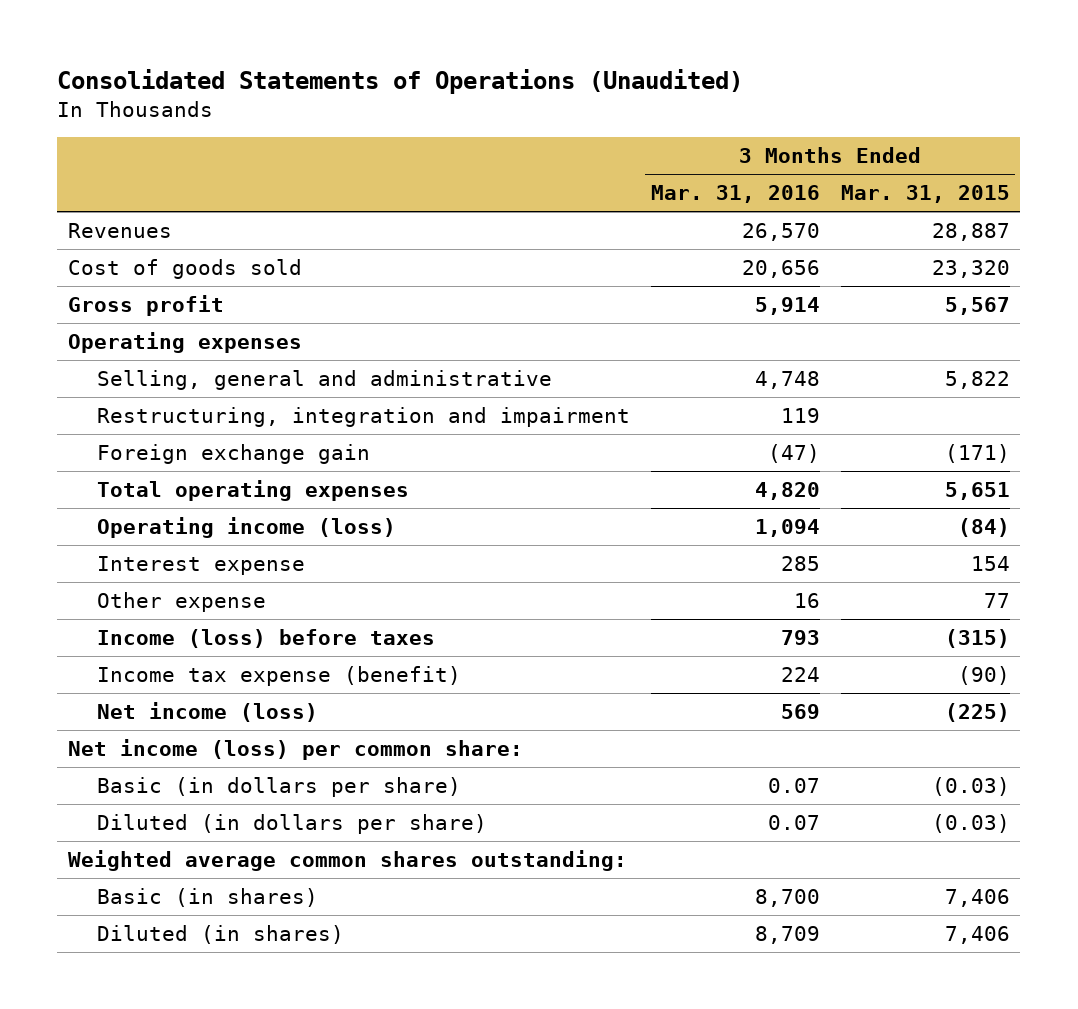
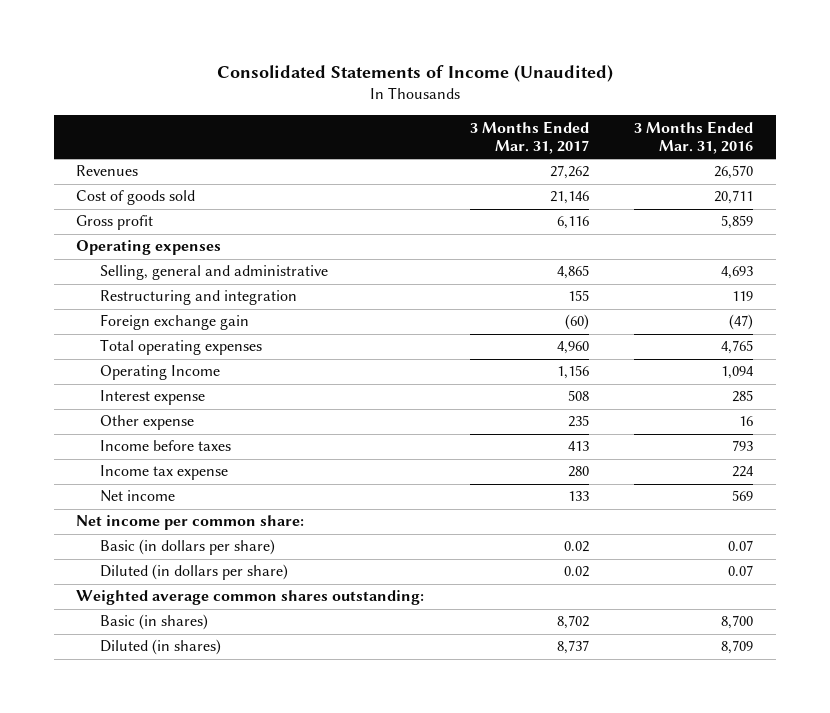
[57,69,744,95] Consolidated Statements of Operations (Unaudited) -> [216,65,613,83] Consolidated Statements of Income (Unaudited)
[840,185,1010,204] Mar. 31, 2015 -> none
none -> [469,120,589,154] 3 Months Ended Mar. 31, 2017
[741,259,820,278] 20,656 -> [714,190,754,205] 20,711
[754,296,820,315] 5,914 -> [721,215,754,230] 5,859
[754,370,820,389] 4,748 -> [721,266,754,280] 4,693
[96,406,630,427] Restructuring, integration and impairment -> [100,290,298,306] Restructuring and integration
[754,481,820,500] 4,820 -> [721,340,754,355] 4,765
[96,516,396,538] Operating income (loss) -> [100,365,221,381] Operating Income
[96,628,435,648] Income (loss) before taxes -> [100,440,232,452] Income before taxes
[96,665,461,686] Income tax expense (benefit) -> [100,465,229,481] Income tax expense
[96,701,318,722] Net income (loss) -> [100,490,176,503] Net income
[67,738,523,760] Net income (loss) per common share: -> [76,515,305,531] Net income per common share:

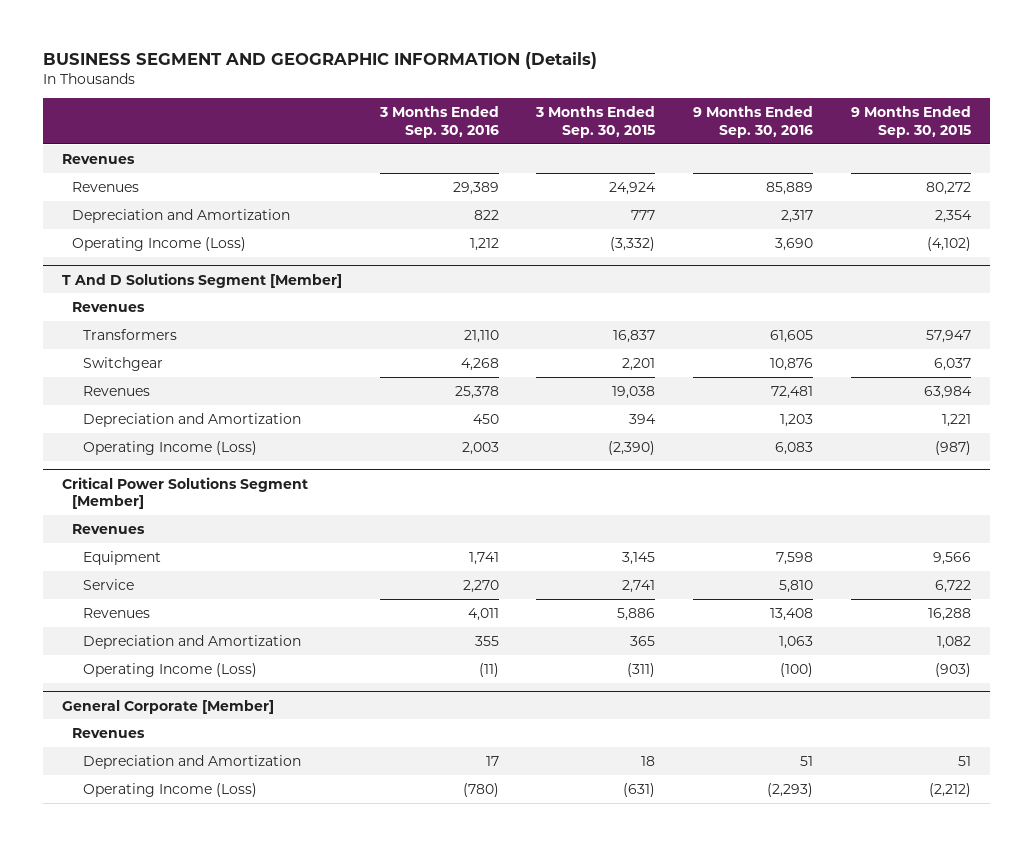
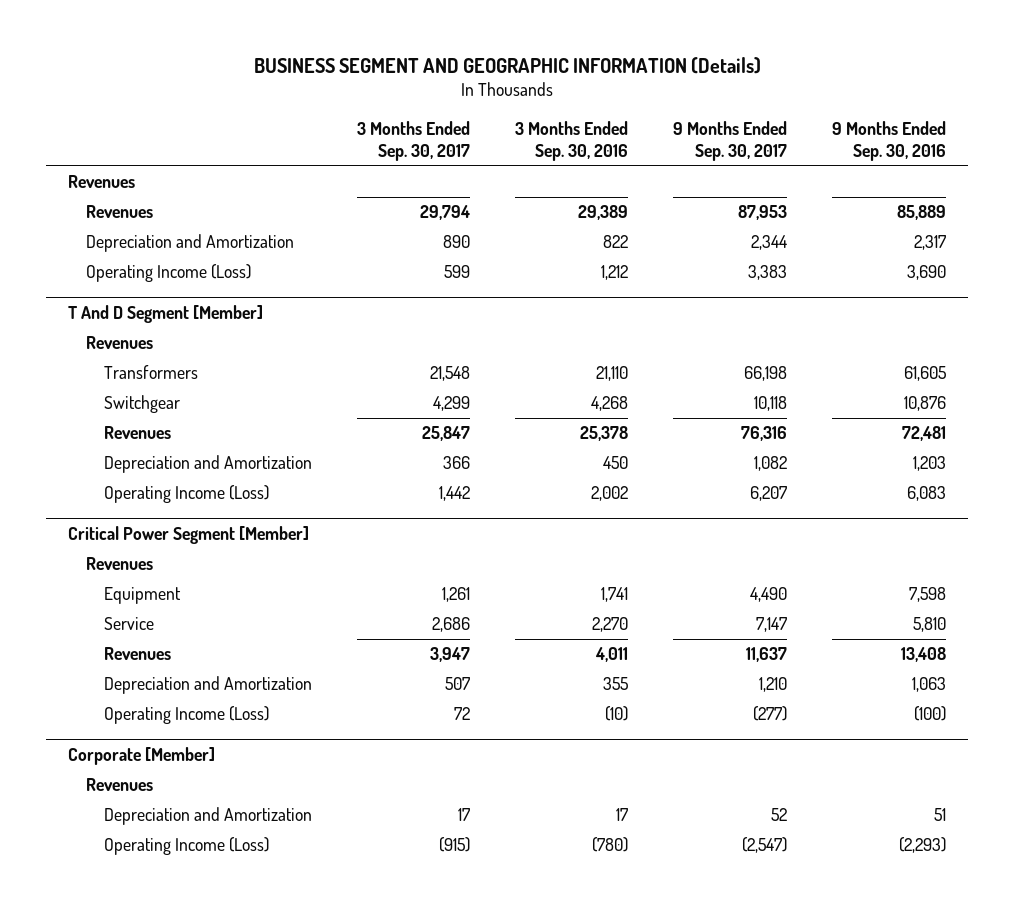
[535,106,656,138] 3 Months Ended Sep. 30, 2015 -> none
[851,106,972,138] 9 Months Ended Sep. 30, 2015 -> none
none -> [356,121,470,161] 3 Months Ended Sep. 30, 2017
none -> [672,121,787,161] 9 Months Ended Sep. 30, 2017
[61,272,342,288] T And D Solutions Segment [Member] -> [68,305,264,324] T And D Segment [Member]
[461,441,499,455] 2,003 -> [590,486,628,502] 2,002
[61,476,308,510] Critical Power Solutions Segment [Member] -> [68,526,310,545] Critical Power Segment [Member]
[478,662,499,677] (11) -> [604,706,628,722] (10)
[61,699,274,714] General Corporate [Member] -> [68,747,216,766] Corporate [Member]

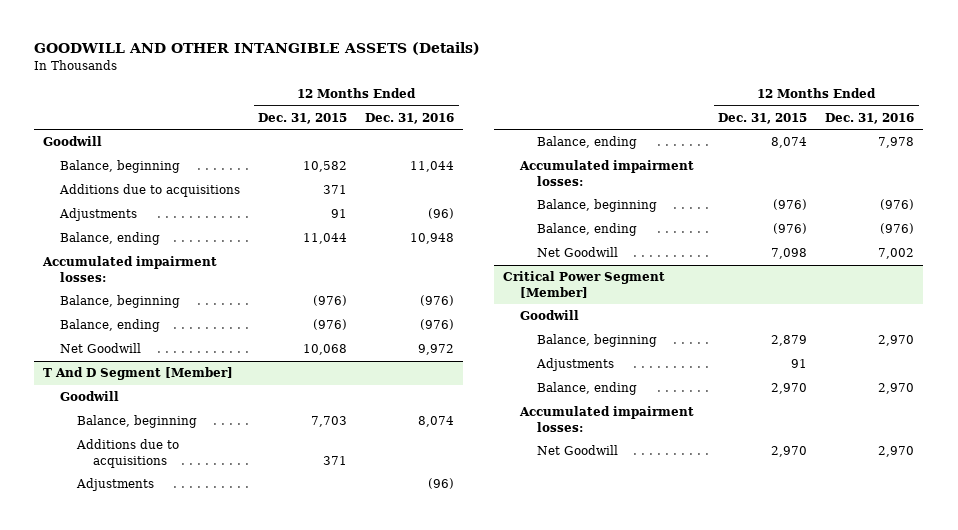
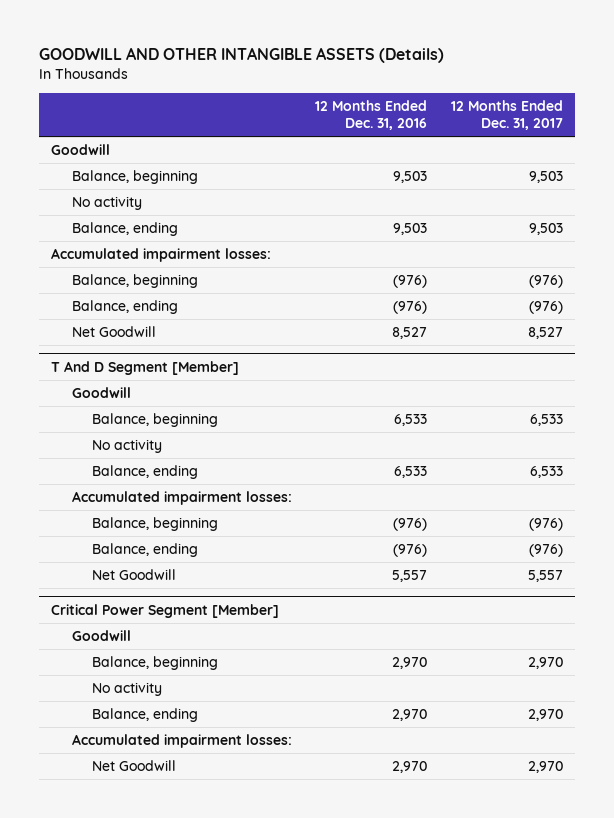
[258,112,348,124] Dec. 31, 2015 -> none
none -> [450,99,563,131] 12 Months Ended Dec. 31, 2017
[58,184,240,198] Additions due to acquisitions -> none
[58,208,137,222] Adjustments -> none
[410,161,455,173] 11,044 -> [393,170,428,183] 9,503
none -> [71,195,142,210] No activity
[410,233,455,245] 10,948 -> [393,222,428,235] 9,503
[418,344,455,356] 9,972 -> [392,326,428,339] 8,527
[75,439,179,468] Additions due to acquisitions -> none
[75,478,154,492] Adjustments -> none
[418,416,455,428] 8,074 -> [394,413,428,426] 6,533
none -> [92,438,163,453] No activity
[878,137,915,149] 7,978 -> [394,465,428,478] 6,533
[878,248,915,260] 7,002 -> [392,569,428,582] 5,557
[535,358,614,372] Adjustments -> none
none -> [92,681,163,696] No activity

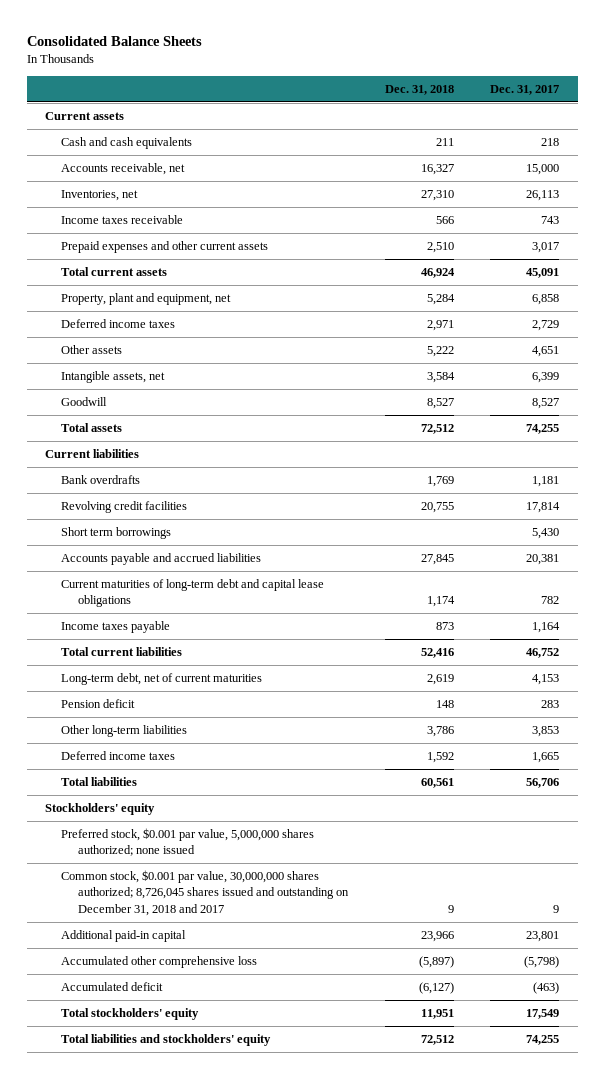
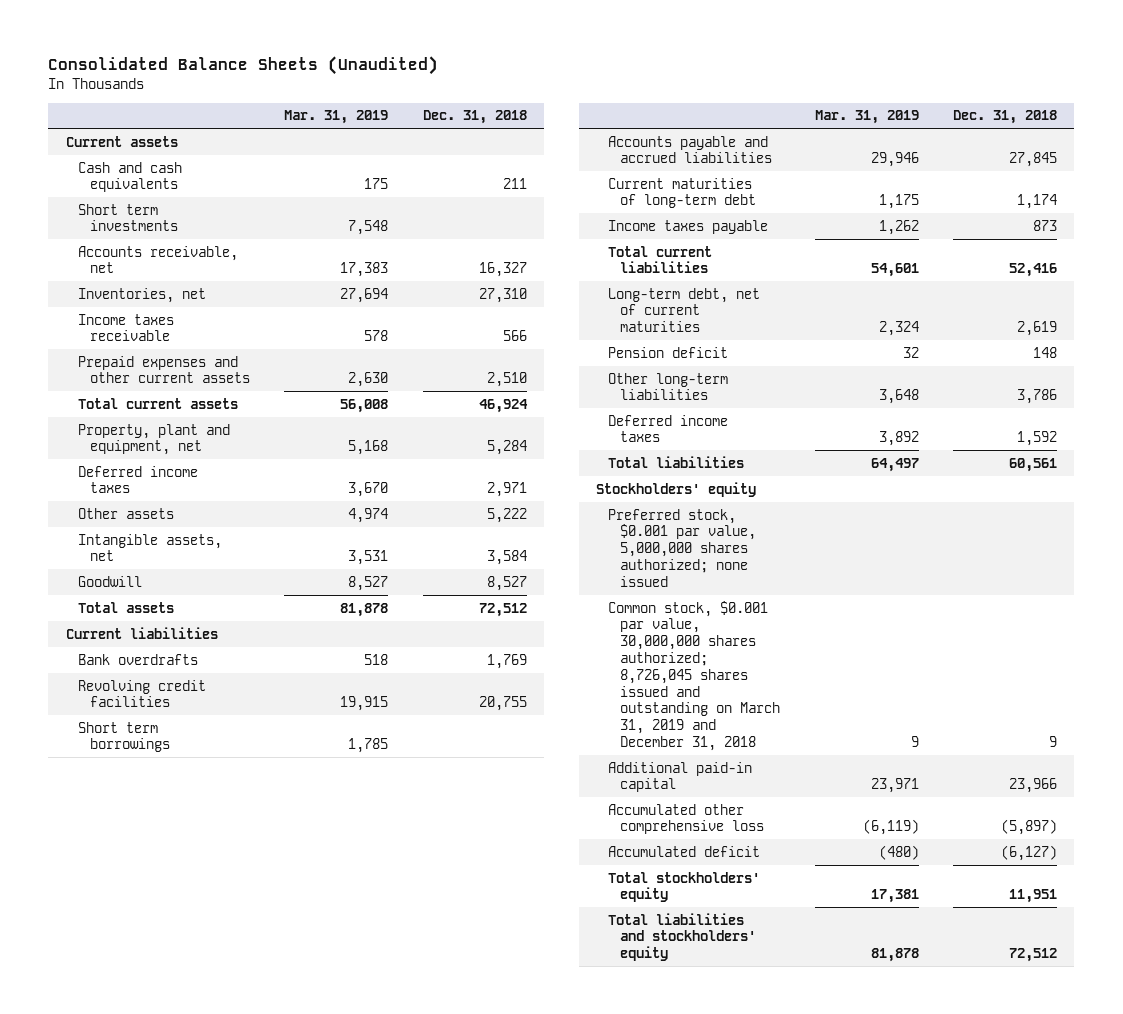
[26,36,202,47] Consolidated Balance Sheets -> [48,56,439,76] Consolidated Balance Sheets (Unaudited)
[490,84,560,95] Dec. 31, 2017 -> none
none -> [284,110,389,125] Mar. 31, 2019
none -> [77,203,179,232] Short term investments
[61,579,325,608] Current maturities of long-term debt and capital lease obligations -> [608,177,757,209] Current maturities of long-term debt
[61,870,349,916] Common stock, $0.001 par value, 30,000,000 shares authorized; 8,726,045 shares issued and outstanding on December 31, 2018 and 2017 -> [608,600,781,752] Common stock, $0.001 par value, 30,000,000 shares authorized; 8,726,045 shares issued and outstanding on March 31, 2019 and December 31, 2018

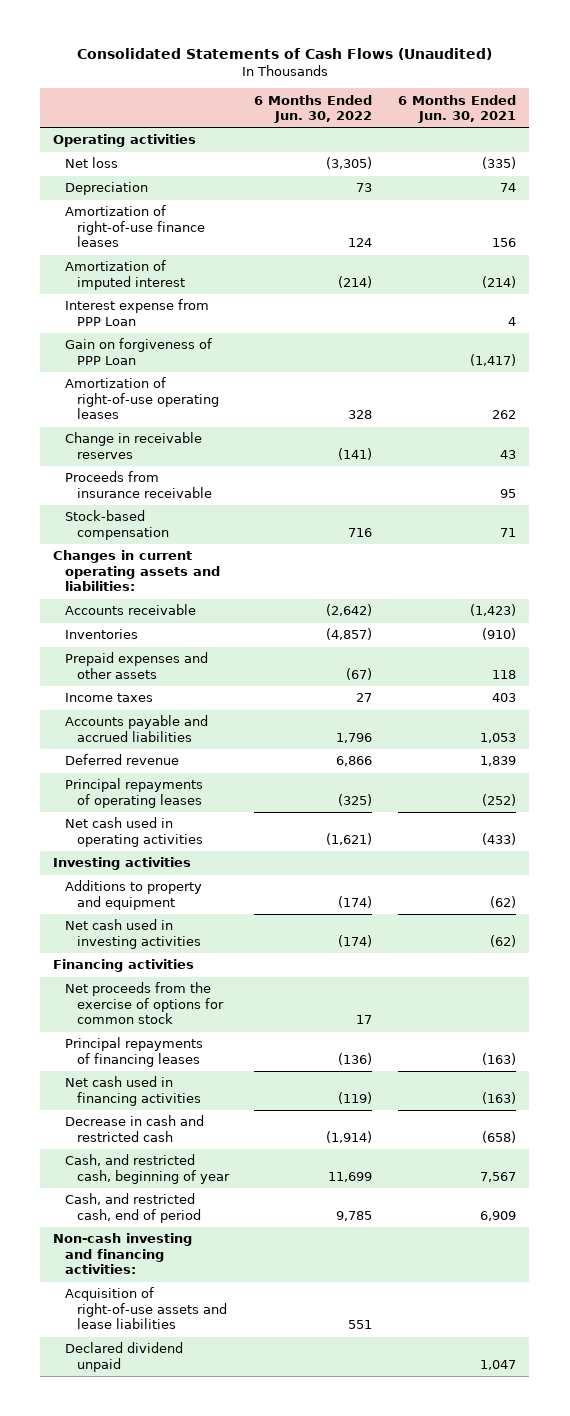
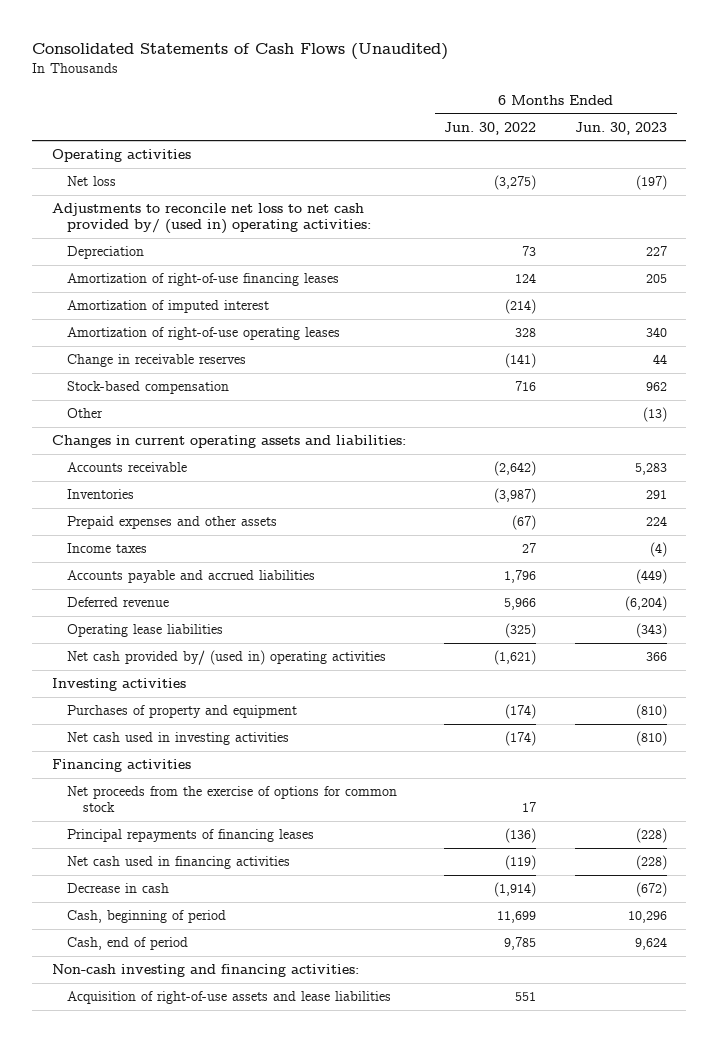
[398,94,517,124] 6 Months Ended Jun. 30, 2021 -> none
none -> [574,121,667,135] Jun. 30, 2023
[326,157,373,170] (3,305) -> [494,175,537,191] (3,275)
none -> [51,203,372,235] Adjustments to reconcile net loss to net cash provided by/ (used in) operating activities:
[64,205,205,248] Amortization of right-of-use finance leases -> [67,273,340,287] Amortization of right-of-use financing leases
[64,299,209,326] Interest expense from PPP Loan -> none
[64,338,212,365] Gain on forgiveness of PPP Loan -> none
[64,471,212,498] Proceeds from insurance receivable -> none
none -> [67,408,104,419] Other
[326,628,373,641] (4,857) -> [494,488,537,504] (3,987)
[336,756,373,767] 6,866 -> [504,598,537,611] 5,966
[64,778,203,808] Principal repayments of operating leases -> [67,624,224,638] Operating lease liabilities
[64,817,203,847] Net cash used in operating activities -> [67,650,387,666] Net cash provided by/ (used in) operating activities
[64,880,202,910] Additions to property and equipment -> [67,705,298,719] Purchases of property and equipment
[64,1115,204,1142] Decrease in cash and restricted cash -> [67,883,170,894] Decrease in cash
[64,1154,230,1184] Cash, and restricted cash, beginning of year -> [67,910,227,924] Cash, beginning of period
[64,1193,201,1223] Cash, and restricted cash, end of period -> [67,937,189,951] Cash, end of period
[64,1342,183,1372] Declared dividend unpaid -> none

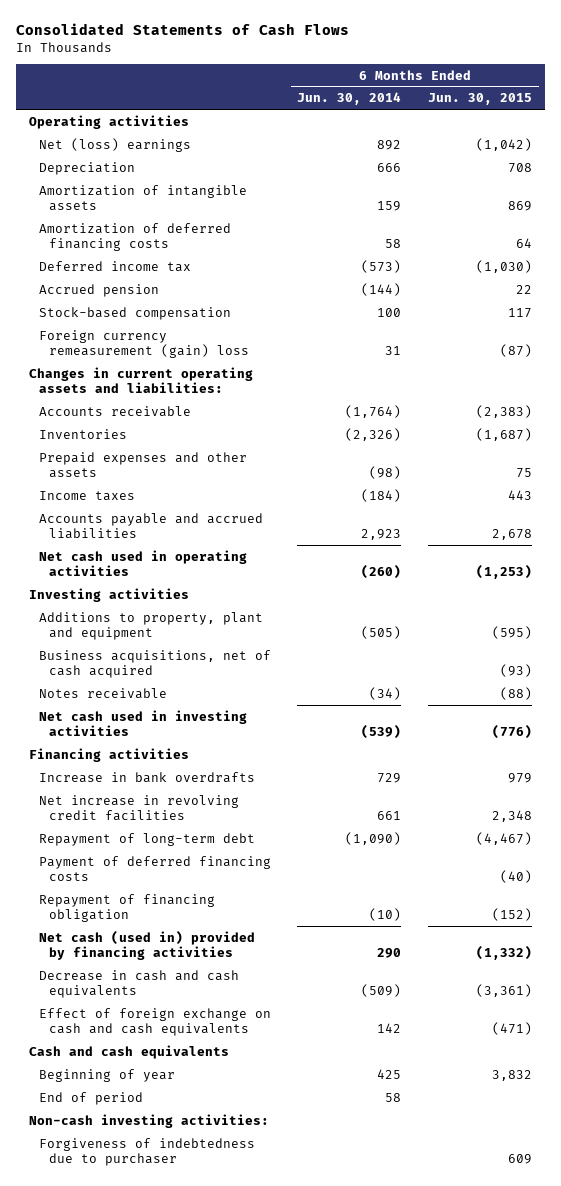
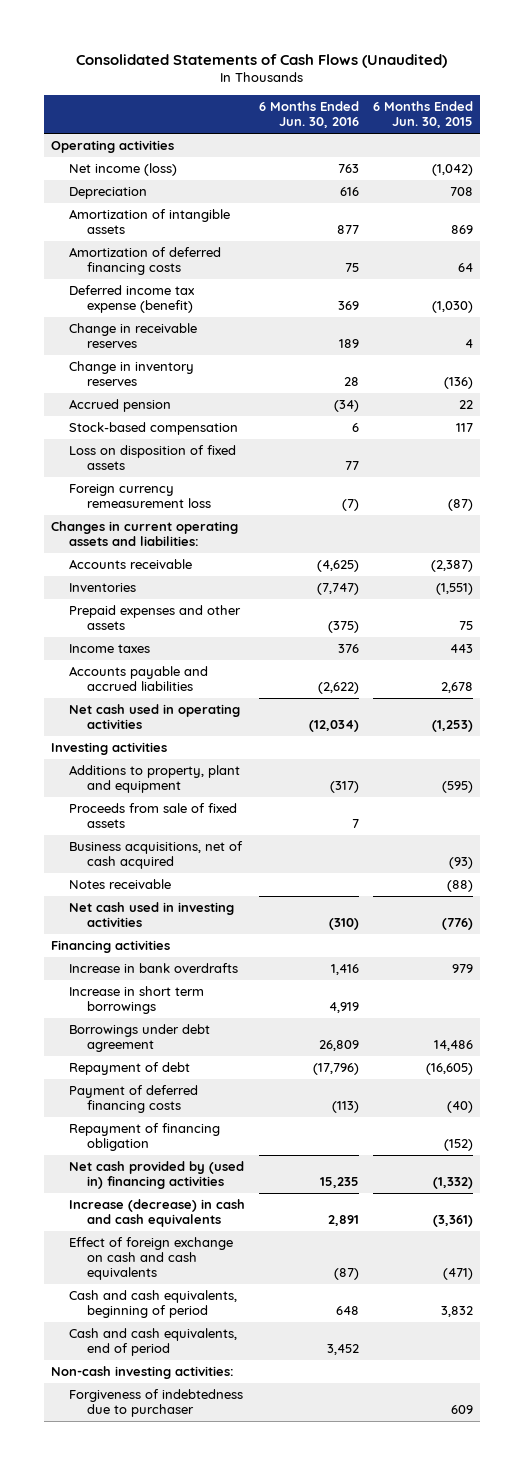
[16,23,350,36] Consolidated Statements of Cash Flows -> [76,53,448,68] Consolidated Statements of Cash Flows (Unaudited)
[297,92,402,106] Jun. 30, 2014 -> none
none -> [259,101,360,129] 6 Months Ended Jun. 30, 2016
[38,137,191,152] Net (loss) earnings -> [69,163,178,177] Net income (loss)
[38,260,191,272] Deferred income tax -> [69,285,196,314] Deferred income tax expense (benefit)
none -> [69,323,198,349] Change in receivable reserves
none -> [69,361,195,387] Change in inventory reserves
none -> [69,445,237,471] Loss on disposition of fixed assets
[38,329,249,359] Foreign currency remeasurement (gain) loss -> [69,484,212,509] Foreign currency remeasurement loss
[475,404,532,418] (2,383) -> [431,560,474,573] (2,387)
[475,427,532,441] (1,687) -> [436,583,474,596] (1,551)
none -> [69,803,238,829] Proceeds from sale of fixed assets
[38,794,239,822] Net increase in revolving credit facilities -> none
none -> [69,986,205,1015] Increase in short term borrowings
none -> [69,1024,211,1053] Borrowings under debt agreement
[38,832,255,846] Repayment of long-term debt -> [69,1062,191,1076] Repayment of debt
[475,831,532,845] (4,467) -> [426,1063,474,1076] (16,605)
[38,930,255,961] Net cash (used in) provided by financing activities -> [69,1161,245,1190] Net cash provided by (used in) financing activities
[38,969,239,999] Decrease in cash and cash equivalents -> [69,1199,246,1228] Increase (decrease) in cash and cash equivalents
[29,1044,230,1059] Cash and cash equivalents -> none
[38,1068,175,1082] Beginning of year -> [69,1290,238,1319] Cash and cash equivalents, beginning of period
[38,1091,143,1105] End of period -> [69,1328,238,1357] Cash and cash equivalents, end of period

